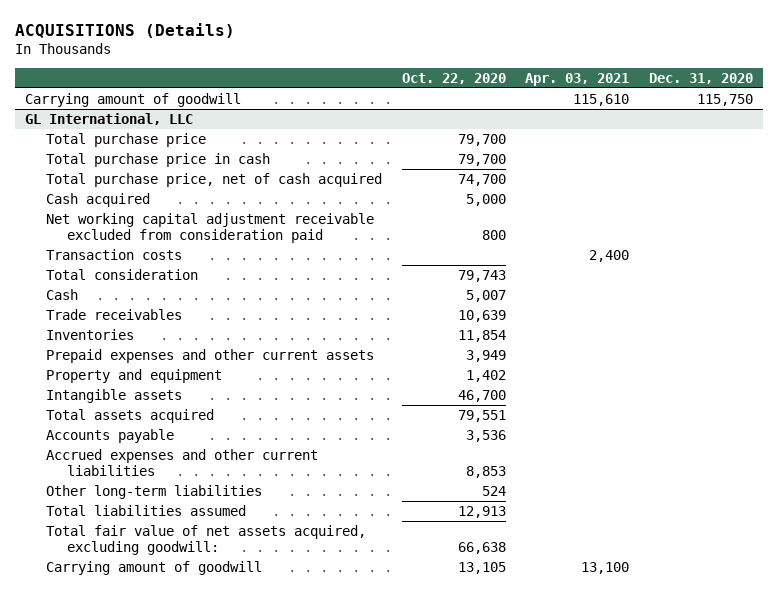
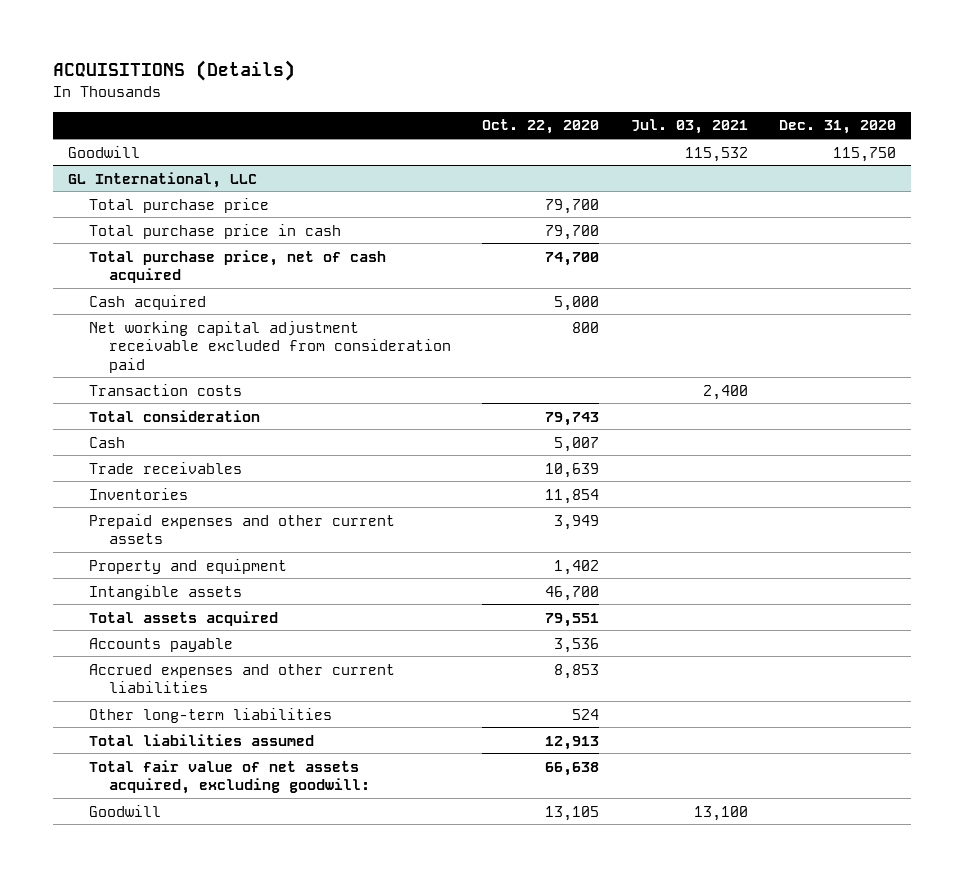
[525,72,630,86] Apr. 03, 2021 -> none
none -> [630,119,748,135] Jul. 03, 2021
[25,92,242,107] Carrying amount of goodwill -> [68,145,141,158] Goodwill
[46,560,263,575] Carrying amount of goodwill -> [88,804,161,817] Goodwill

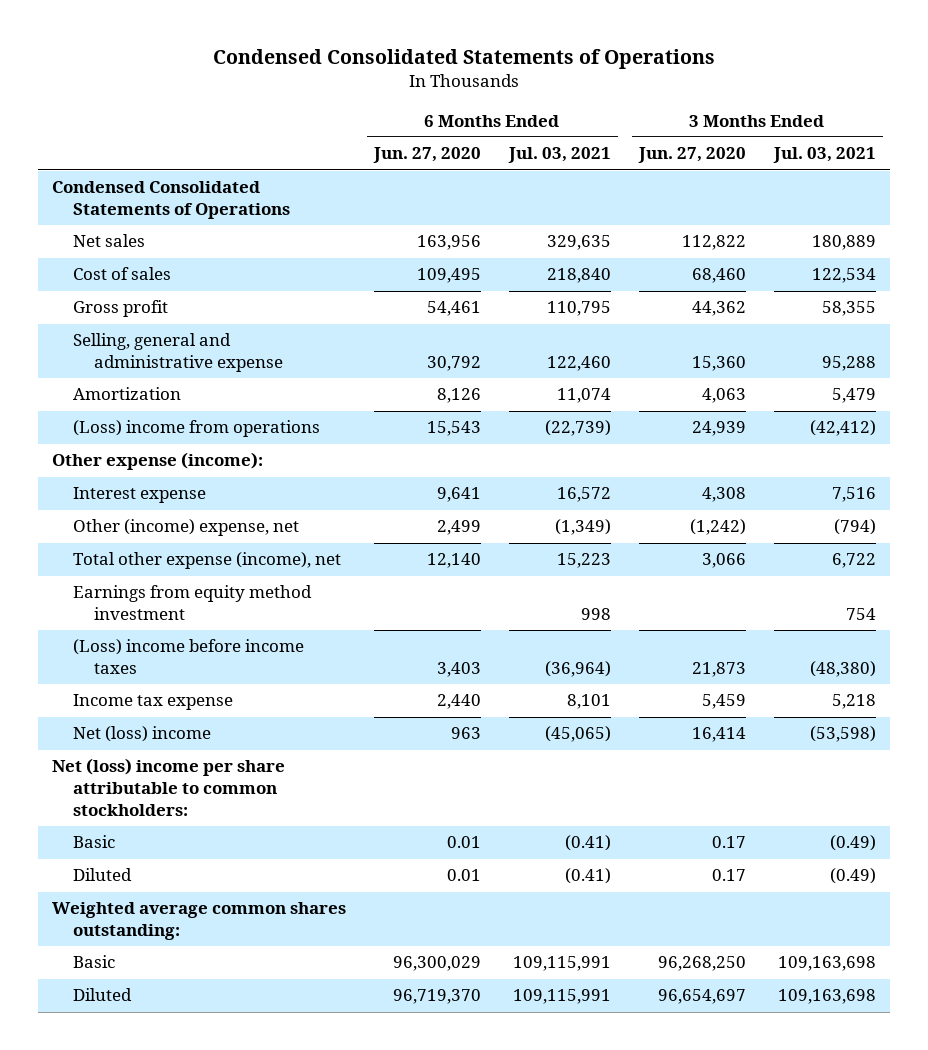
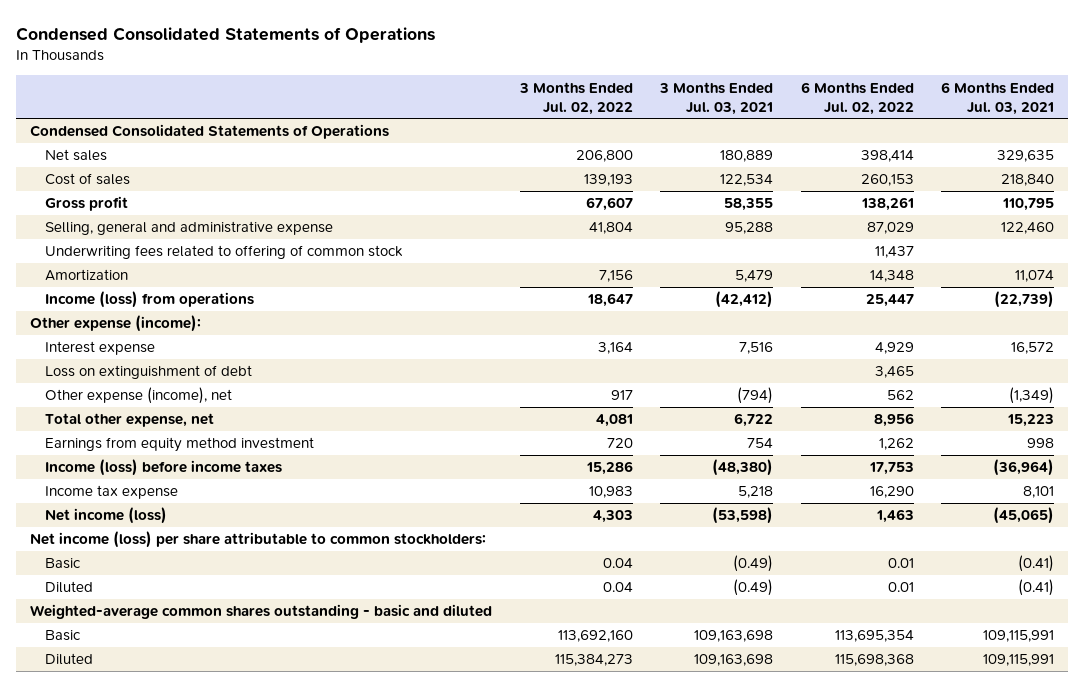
[372,147,481,164] Jun. 27, 2020 -> none
[637,147,746,164] Jun. 27, 2020 -> none
none -> [518,81,633,115] 3 Months Ended Jul. 02, 2022
none -> [800,81,914,115] 6 Months Ended Jul. 02, 2022
none -> [45,245,404,260] Underwriting fees related to offering of common stock
[72,420,320,438] (Loss) income from operations -> [45,291,255,309] Income (loss) from operations
none -> [45,365,253,380] Loss on extinguishment of debt
[72,519,299,537] Other (income) expense, net -> [45,387,233,405] Other expense (income), net
[72,552,341,570] Total other expense (income), net -> [45,413,215,428] Total other expense, net
[72,639,304,675] (Loss) income before income taxes -> [45,459,283,477] Income (loss) before income taxes
[72,726,211,743] Net (loss) income -> [45,507,168,525] Net income (loss)
[51,758,285,816] Net (loss) income per share attributable to common stockholders: -> [30,531,487,549] Net income (loss) per share attributable to common stockholders:
[51,902,346,941] Weighted average common shares outstanding: -> [30,604,493,620] Weighted-average common shares outstanding - basic and diluted

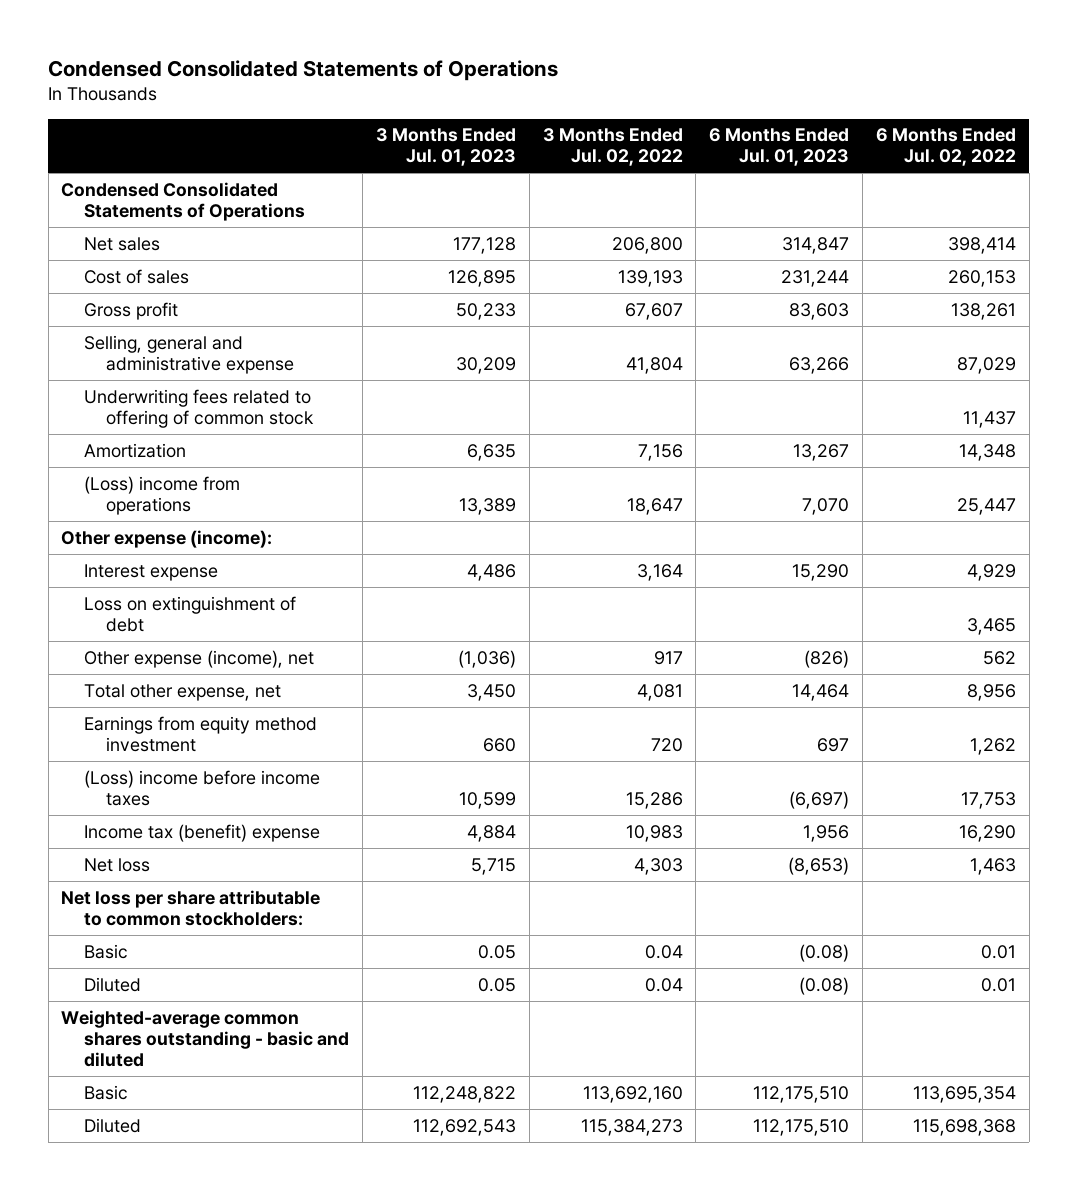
[659,81,774,115] 3 Months Ended Jul. 03, 2021 -> none
[941,81,1055,115] 6 Months Ended Jul. 03, 2021 -> none
none -> [375,128,516,167] 3 Months Ended Jul. 01, 2023
none -> [709,128,850,167] 6 Months Ended Jul. 01, 2023
[45,291,255,309] Income (loss) from operations -> [83,475,240,515] (Loss) income from operations
[45,459,283,477] Income (loss) before income taxes -> [83,769,320,806] (Loss) income before income taxes
[45,485,179,500] Income tax expense -> [83,823,320,842] Income tax (benefit) expense
[45,507,168,525] Net income (loss) -> [83,857,150,872] Net loss
[30,531,487,549] Net income (loss) per share attributable to common stockholders: -> [61,889,321,926] Net loss per share attributable to common stockholders:

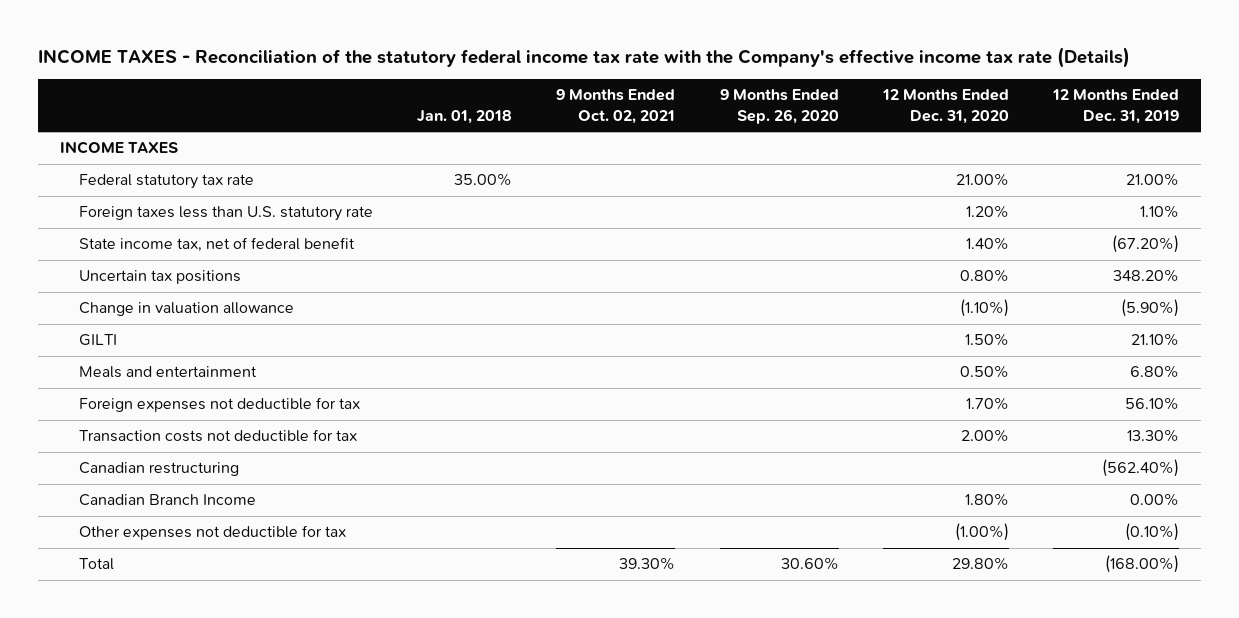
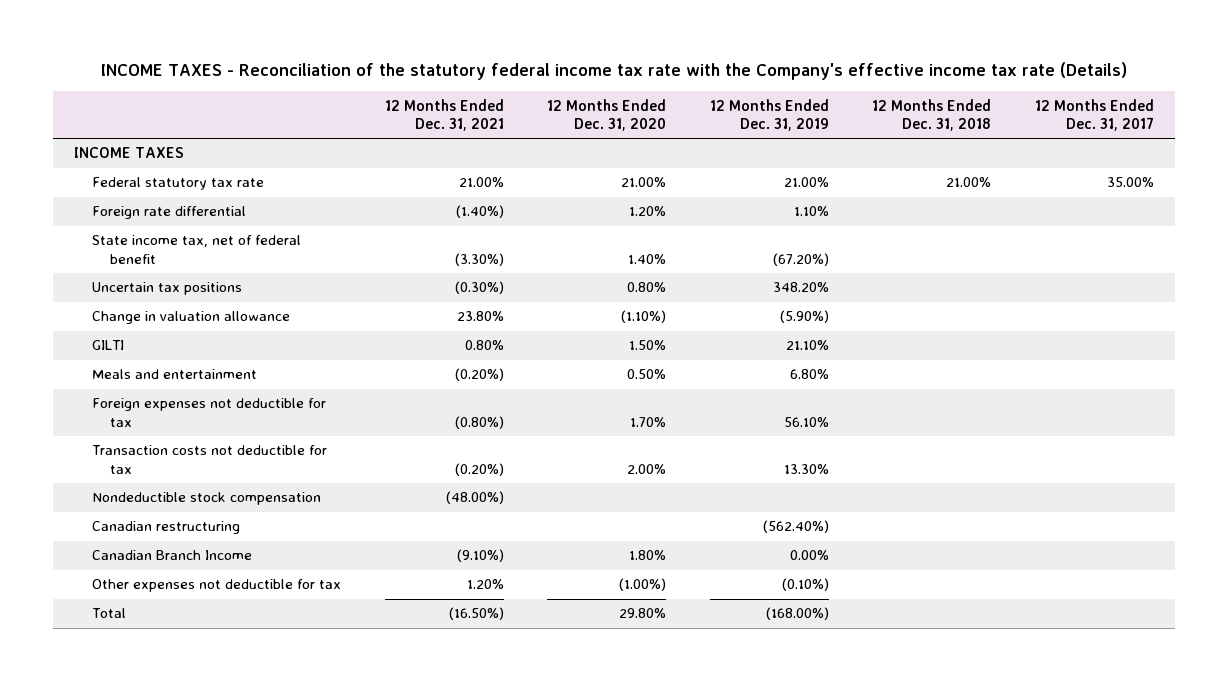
[417,109,513,124] Jan. 01, 2018 -> none
[556,89,676,124] 9 Months Ended Oct. 02, 2021 -> none
[719,89,839,124] 9 Months Ended Sep. 26, 2020 -> none
none -> [384,98,504,132] 12 Months Ended Dec. 31, 2021
none -> [872,98,992,132] 12 Months Ended Dec. 31, 2018
none -> [1034,98,1154,132] 12 Months Ended Dec. 31, 2017
[79,206,374,222] Foreign taxes less than U.S. statutory rate -> [92,206,247,220] Foreign rate differential
none -> [92,492,322,506] Nondeductible stock compensation

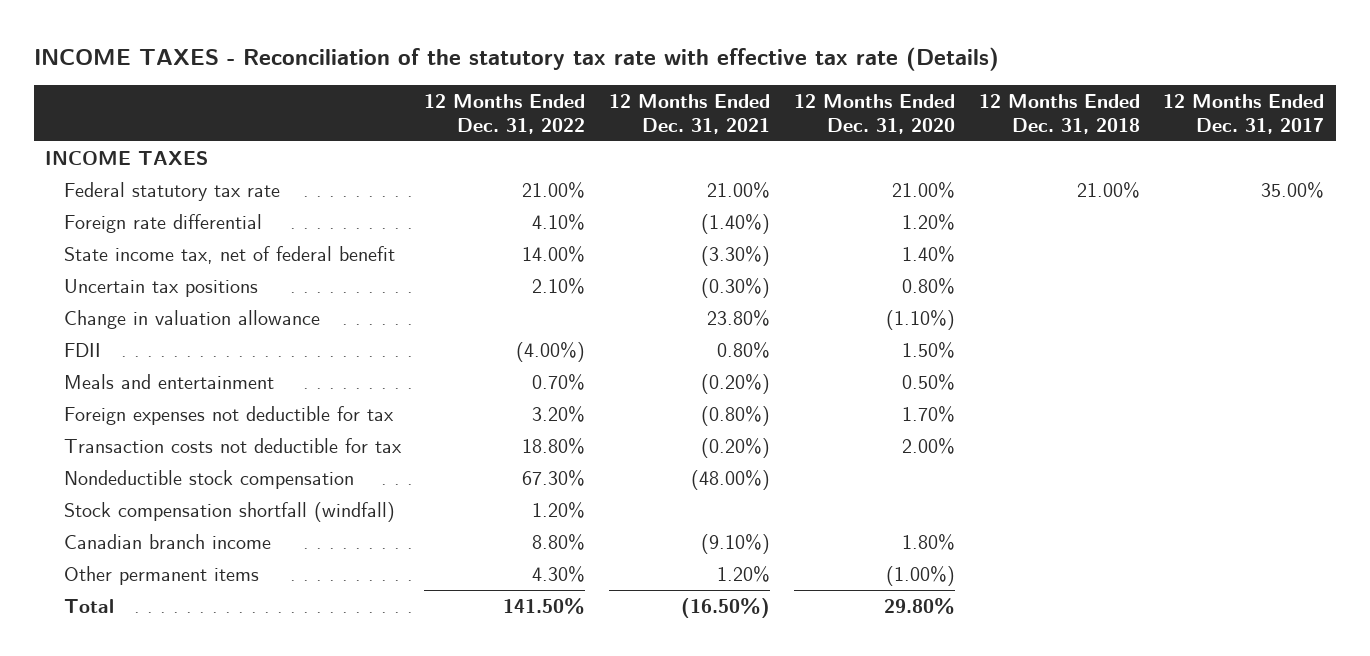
[101,61,1128,80] INCOME TAXES - Reconciliation of the statutory federal income tax rate with the Company's effective income tax rate (Details) -> [33,46,999,71] INCOME TAXES - Reconciliation of the statutory tax rate with effective tax rate (Details)
[709,98,829,132] 12 Months Ended Dec. 31, 2019 -> none
none -> [424,94,586,134] 12 Months Ended Dec. 31, 2022
[92,340,125,351] GILTI -> [63,343,101,358] FDII
[92,521,241,535] Canadian restructuring -> [63,502,395,523] Stock compensation shortfall (windfall)
[92,550,253,561] Canadian Branch Income -> [63,534,271,550] Canadian branch income
[92,579,342,593] Other expenses not deductible for tax -> [63,566,259,586] Other permanent items

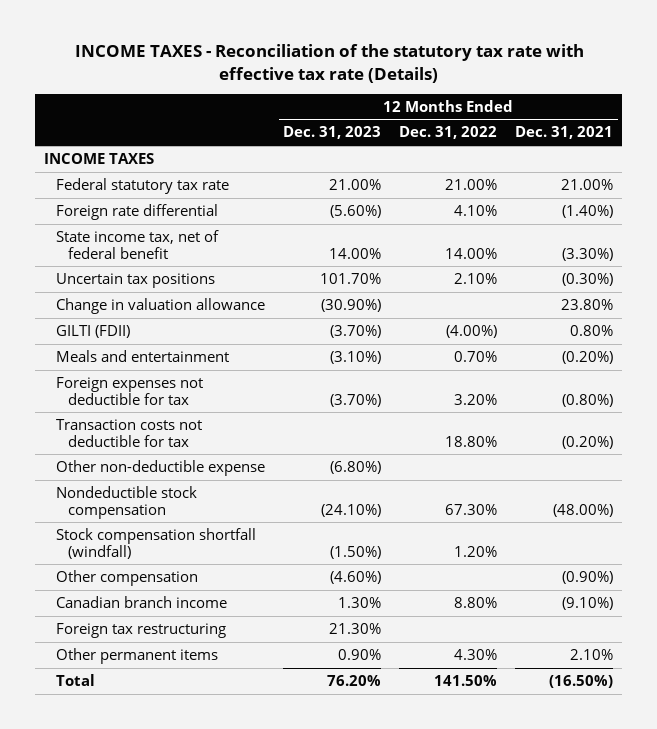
[793,94,955,134] 12 Months Ended Dec. 31, 2020 -> none
[978,94,1140,134] 12 Months Ended Dec. 31, 2018 -> none
[1163,94,1325,134] 12 Months Ended Dec. 31, 2017 -> none
none -> [283,126,382,140] Dec. 31, 2023
[63,343,101,358] FDII -> [56,324,131,338] GILTI (FDII)
none -> [56,459,266,476] Other non-deductible expense
none -> [56,569,199,586] Other compensation
none -> [56,622,227,638] Foreign tax restructuring
[717,566,771,583] 1.20% -> [570,648,614,660] 2.10%

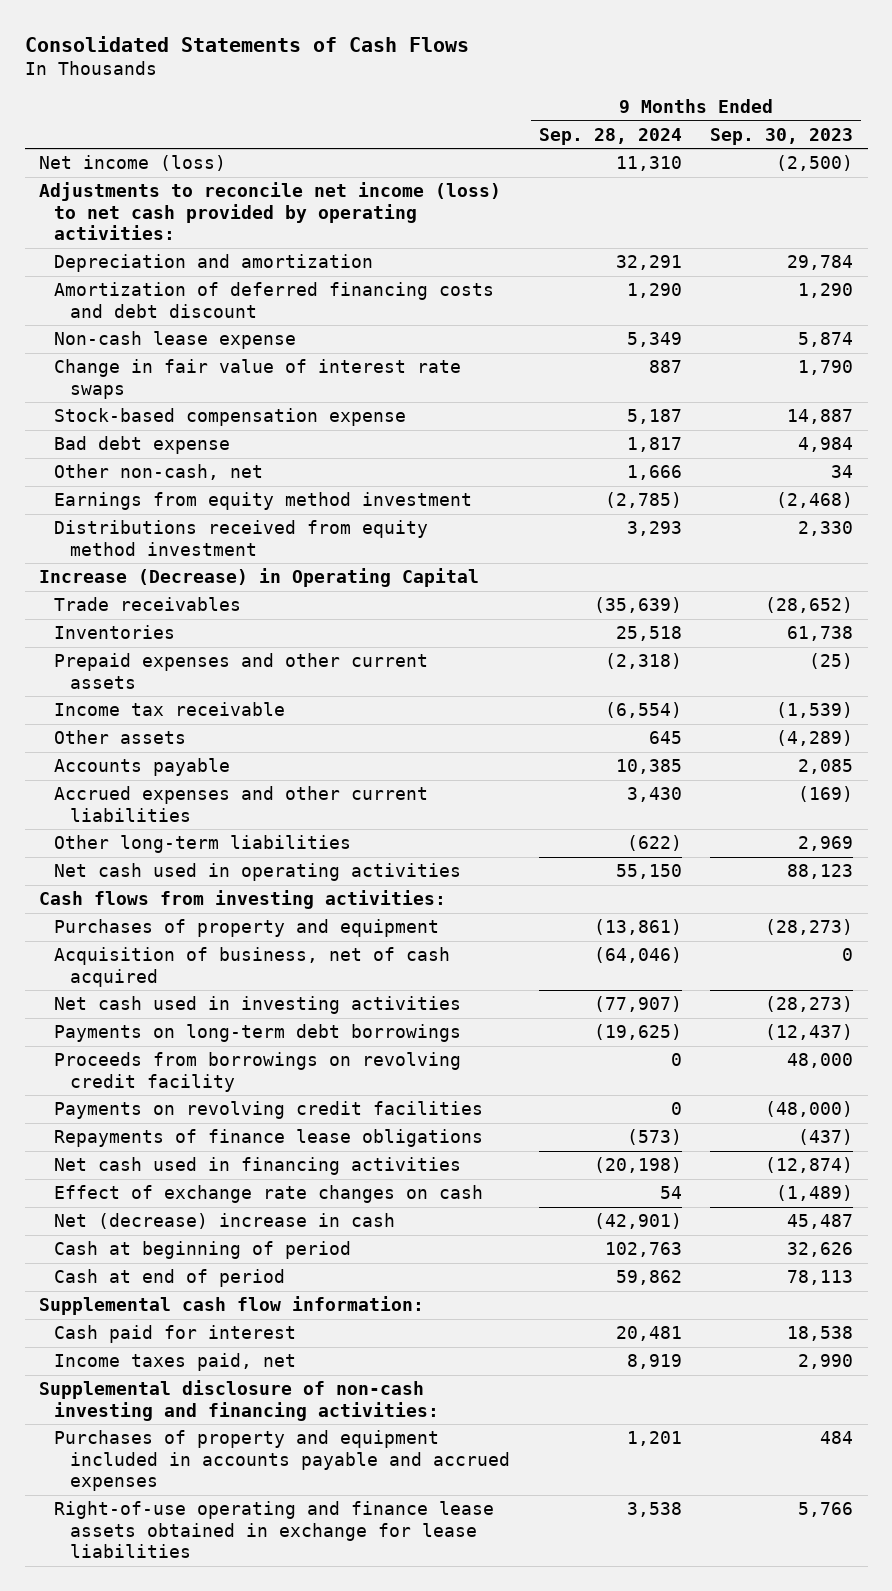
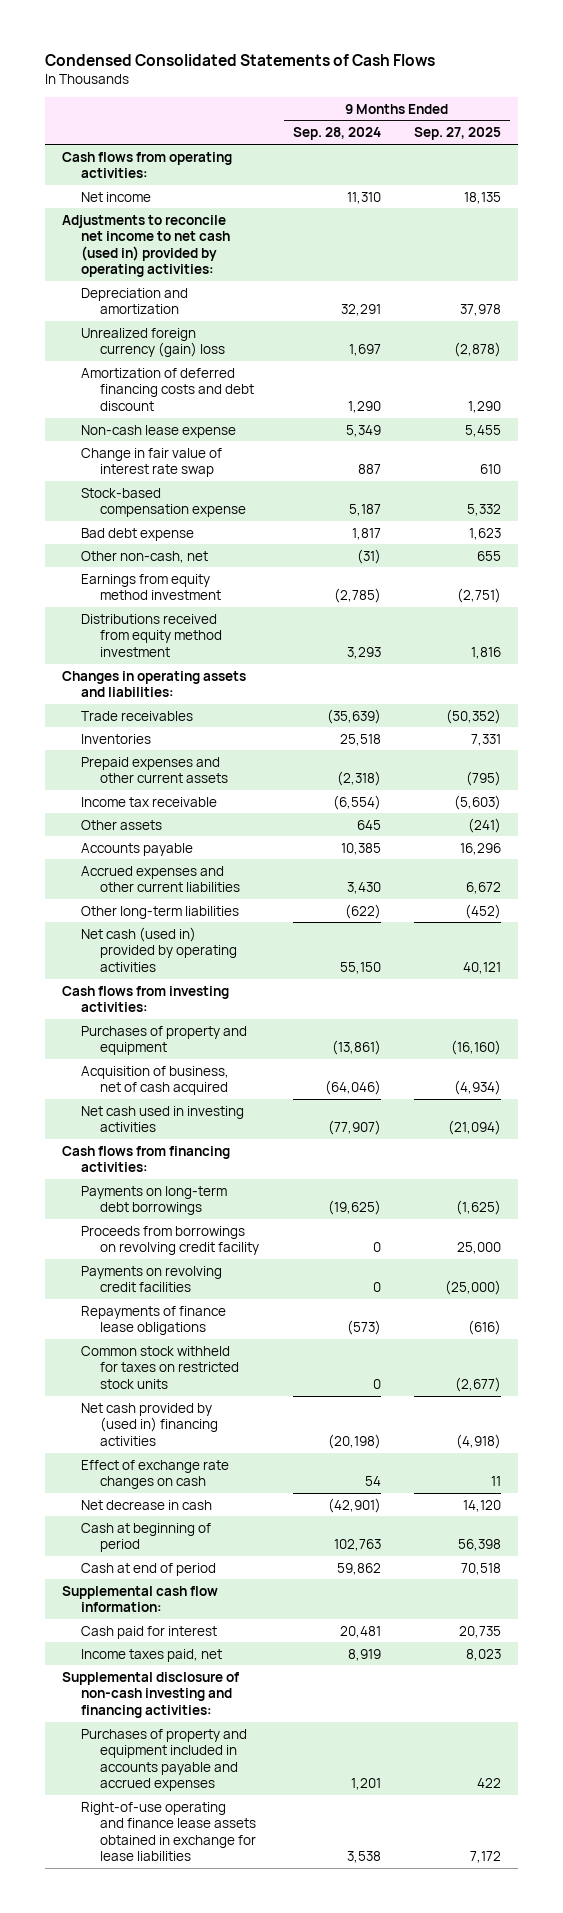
[24,35,469,52] Consolidated Statements of Cash Flows -> [44,53,435,66] Condensed Consolidated Statements of Cash Flows
[710,127,854,145] Sep. 30, 2023 -> none
none -> [414,127,502,141] Sep. 27, 2025
none -> [61,151,232,179] Cash flows from operating activities:
[39,155,227,172] Net income (loss) -> [80,191,151,202] Net income
[39,182,502,241] Adjustments to reconcile net income (loss) to net cash provided by operating activities: -> [61,214,230,278] Adjustments to reconcile net income to net cash (used in) provided by operating activities:
none -> [80,327,226,358] Unrealized foreign currency (gain) loss
[54,359,462,399] Change in fair value of interest rate swaps -> [80,447,222,478] Change in fair value of interest rate swap
[626,465,682,481] 1,666 -> [356,548,381,564] (31)
[39,568,480,588] Increase (Decrease) in Operating Capital -> [61,670,246,698] Changes in operating assets and liabilities:
[54,863,462,882] Net cash used in operating activities -> [80,926,238,972] Net cash (used in) provided by operating activities
none -> [61,1145,230,1173] Cash flows from financing activities:
none -> [80,1345,240,1389] Common stock withheld for taxes on restricted stock units
[54,1157,462,1176] Net cash used in financing activities -> [80,1402,219,1446] Net cash provided by (used in) financing activities
[54,1213,396,1230] Net (decrease) increase in cash -> [80,1499,212,1510] Net decrease in cash

